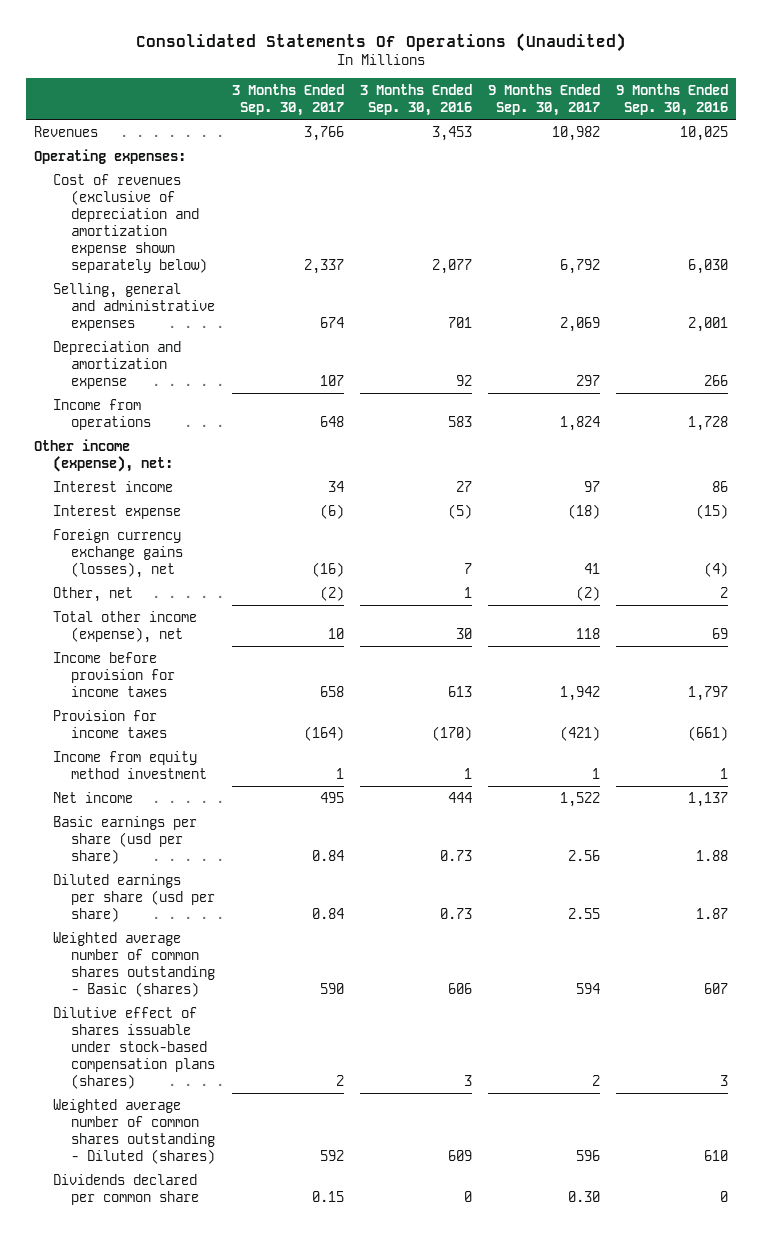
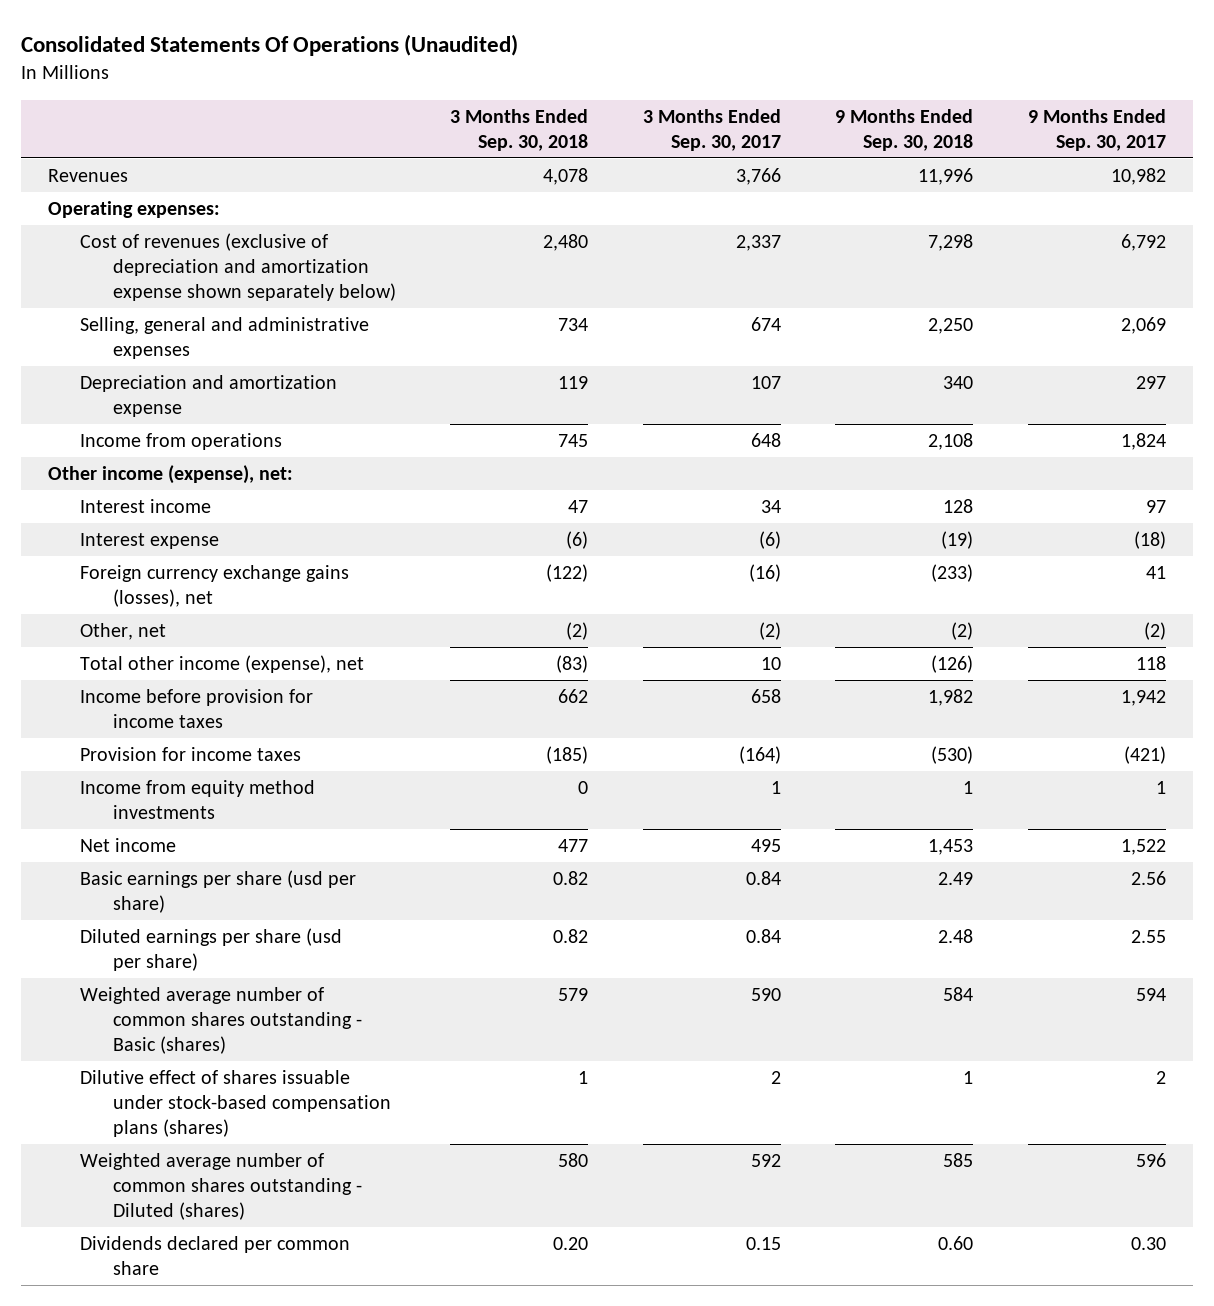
[359,83,472,116] 3 Months Ended Sep. 30, 2016 -> none
[615,83,728,116] 9 Months Ended Sep. 30, 2016 -> none
none -> [450,108,589,151] 3 Months Ended Sep. 30, 2018
none -> [835,108,974,151] 9 Months Ended Sep. 30, 2018
[52,750,208,779] Income from equity method investment -> [80,780,316,820] Income from equity method investments

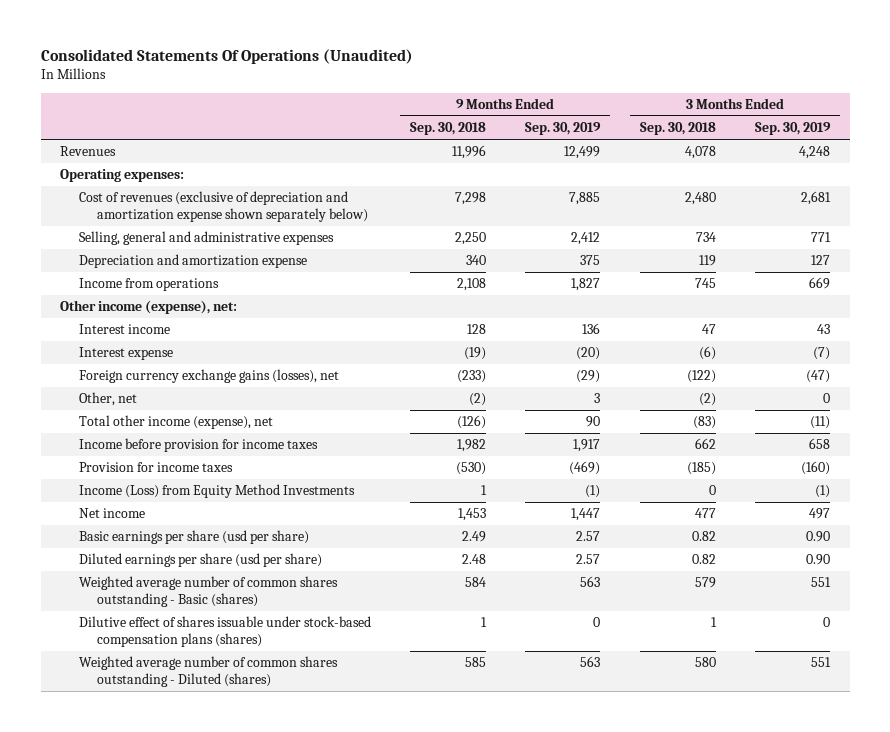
[642,108,781,151] 3 Months Ended Sep. 30, 2017 -> none
[1027,108,1166,151] 9 Months Ended Sep. 30, 2017 -> none
none -> [525,122,602,136] Sep. 30, 2019
none -> [755,122,832,136] Sep. 30, 2019
[80,780,316,820] Income from equity method investments -> [78,484,355,499] Income (Loss) from Equity Method Investments
[80,1236,351,1276] Dividends declared per common share -> none

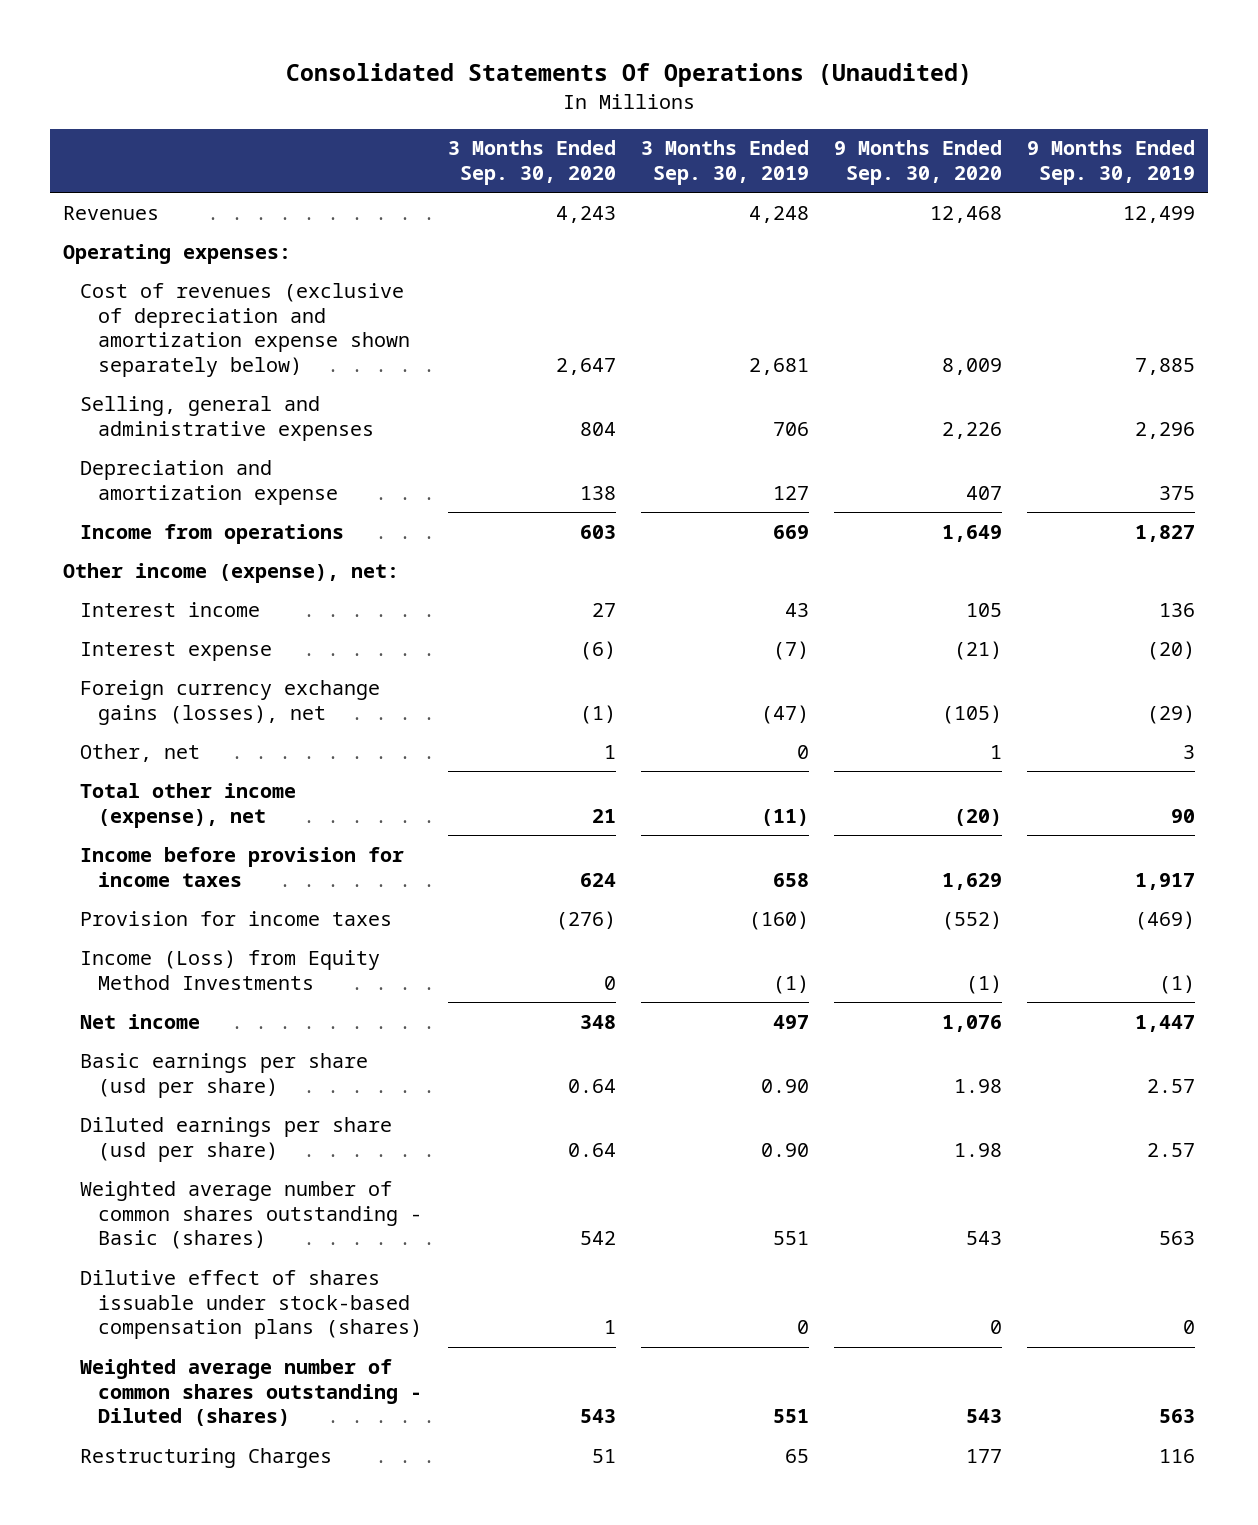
[410,122,487,136] Sep. 30, 2018 -> none
[639,122,716,136] Sep. 30, 2018 -> none
none -> [447,140,616,186] 3 Months Ended Sep. 30, 2020
none -> [834,140,1003,186] 9 Months Ended Sep. 30, 2020
[571,232,601,246] 2,412 -> [1135,421,1196,439] 2,296
[811,232,832,243] 771 -> [772,421,809,436] 706
none -> [80,1447,333,1468] Restructuring Charges

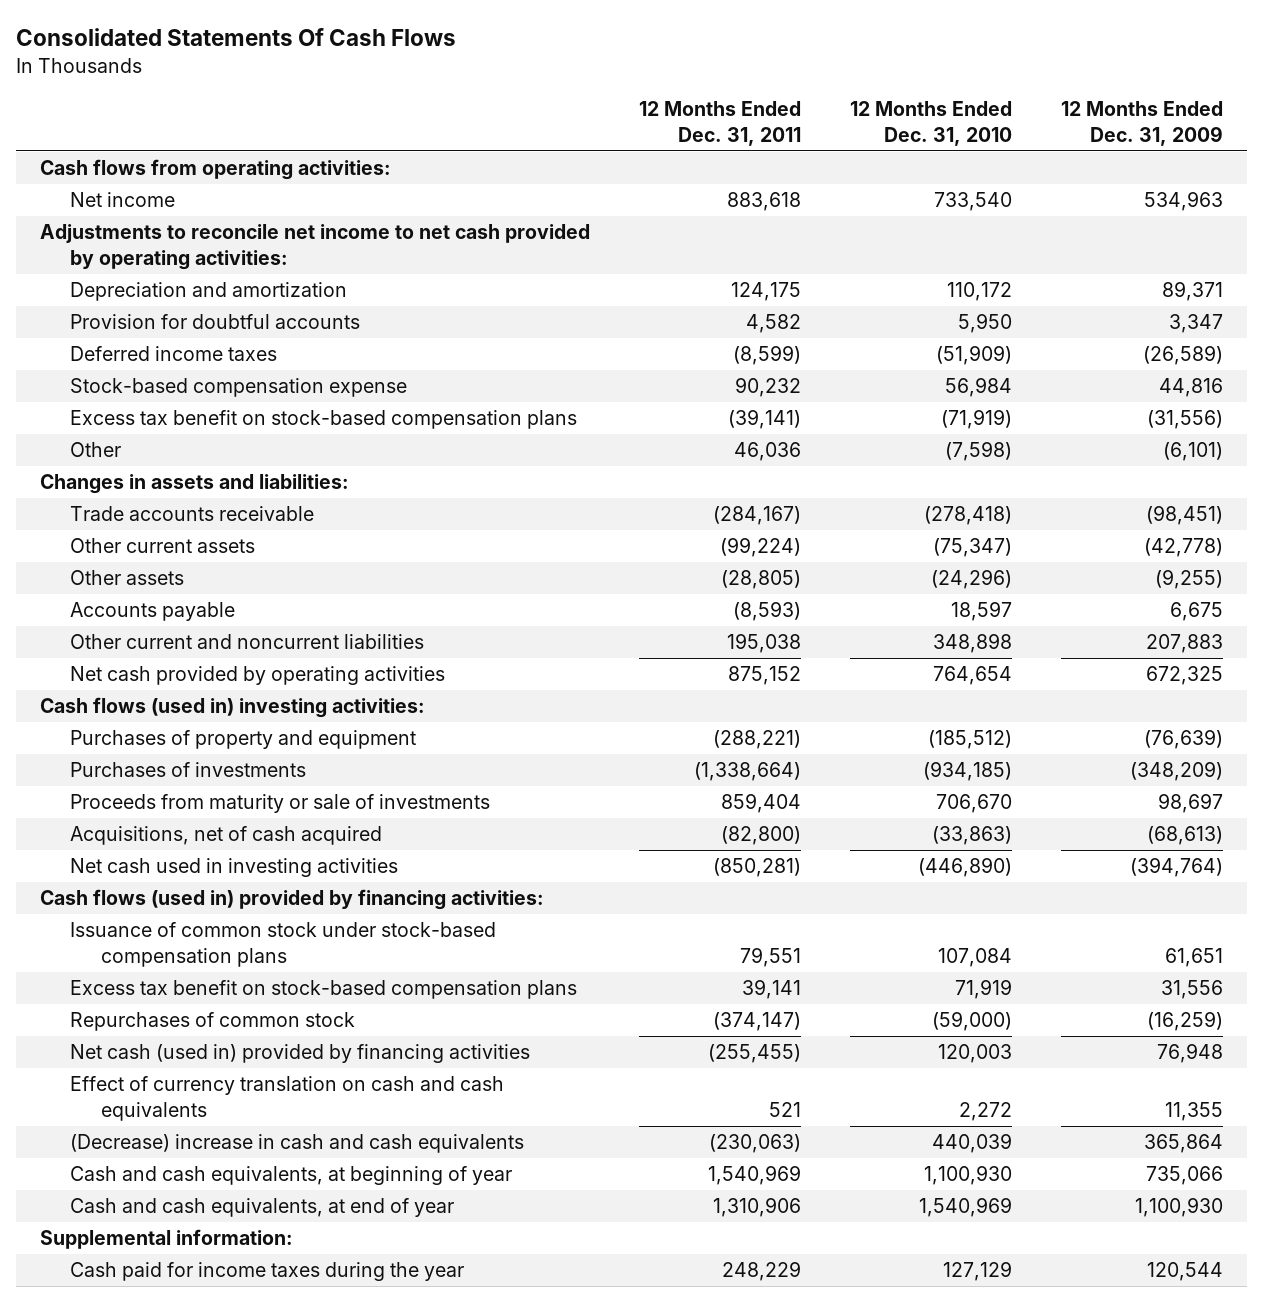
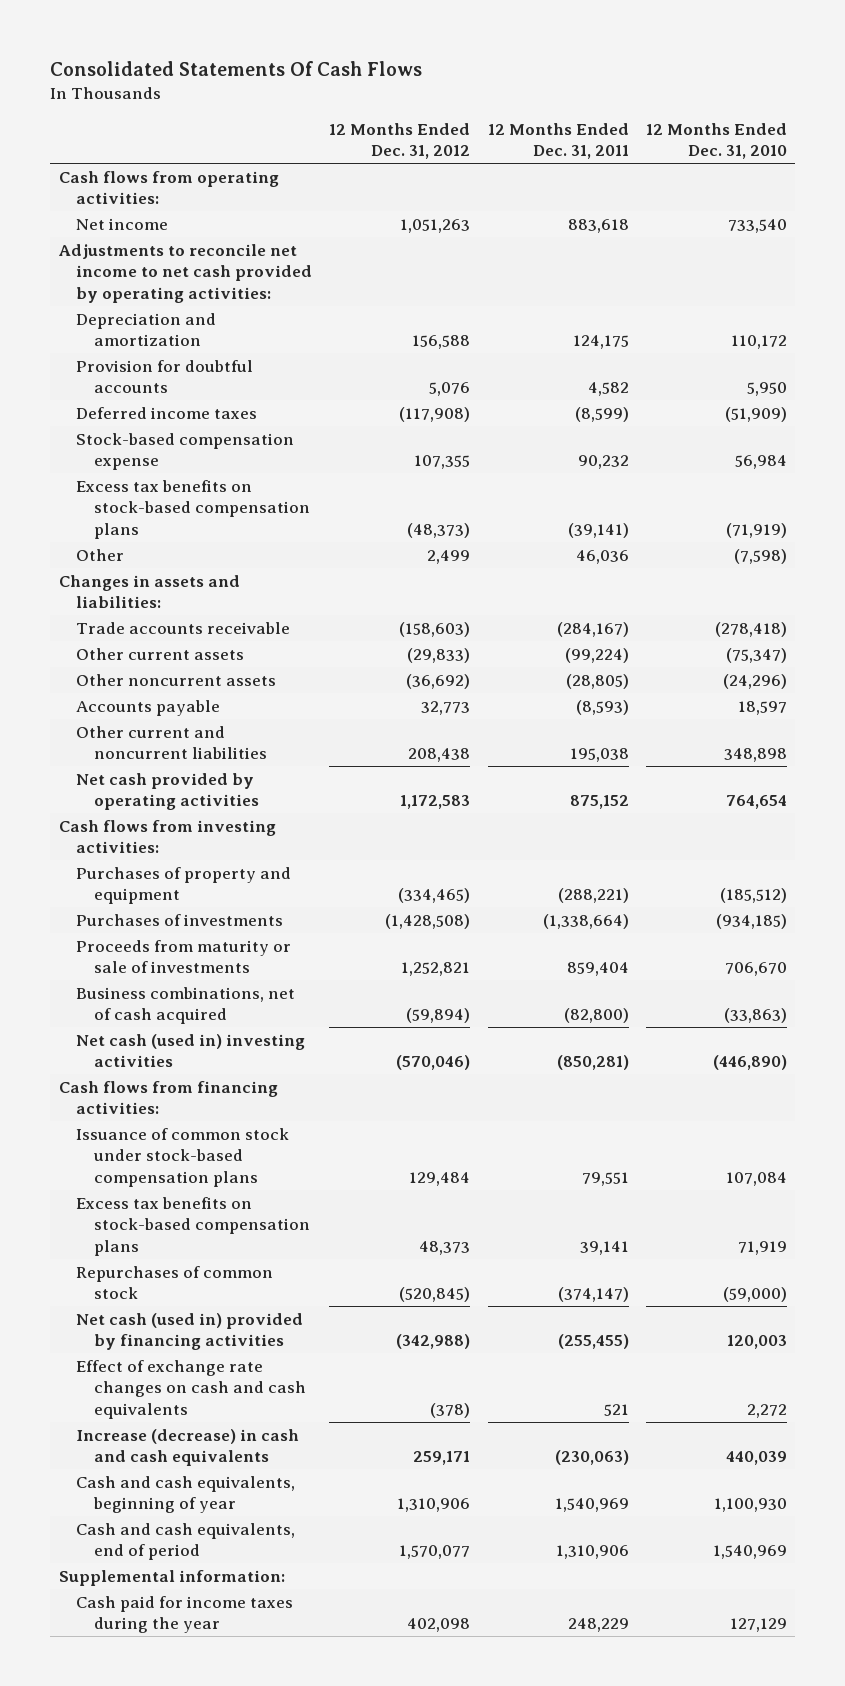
[1061,101,1224,146] 12 Months Ended Dec. 31, 2009 -> none
none -> [329,122,471,160] 12 Months Ended Dec. 31, 2012
[70,410,578,430] Excess tax benefit on stock-based compensation plans -> [76,479,310,539] Excess tax benefits on stock-based compensation plans
[70,570,185,586] Other assets -> [76,673,277,686] Other noncurrent assets
[40,697,426,719] Cash flows (used in) investing activities: -> [58,819,276,854] Cash flows from investing activities:
[70,826,383,846] Acquisitions, net of cash acquired -> [76,986,296,1025] Business combinations, net of cash acquired
[70,858,399,878] Net cash used in investing activities -> [76,1033,306,1068] Net cash (used in) investing activities
[40,889,545,911] Cash flows (used in) provided by financing activities: -> [58,1080,278,1115] Cash flows from financing activities:
[70,980,578,1000] Excess tax benefit on stock-based compensation plans -> [76,1196,310,1256] Excess tax benefits on stock-based compensation plans
[70,1076,505,1121] Effect of currency translation on cash and cash equivalents -> [76,1359,306,1419] Effect of exchange rate changes on cash and cash equivalents
[70,1134,525,1154] (Decrease) increase in cash and cash equivalents -> [76,1428,300,1467] Increase (decrease) in cash and cash equivalents
[70,1166,513,1186] Cash and cash equivalents, at beginning of year -> [76,1475,296,1514] Cash and cash equivalents, beginning of year
[70,1198,455,1218] Cash and cash equivalents, at end of year -> [76,1522,296,1561] Cash and cash equivalents, end of period

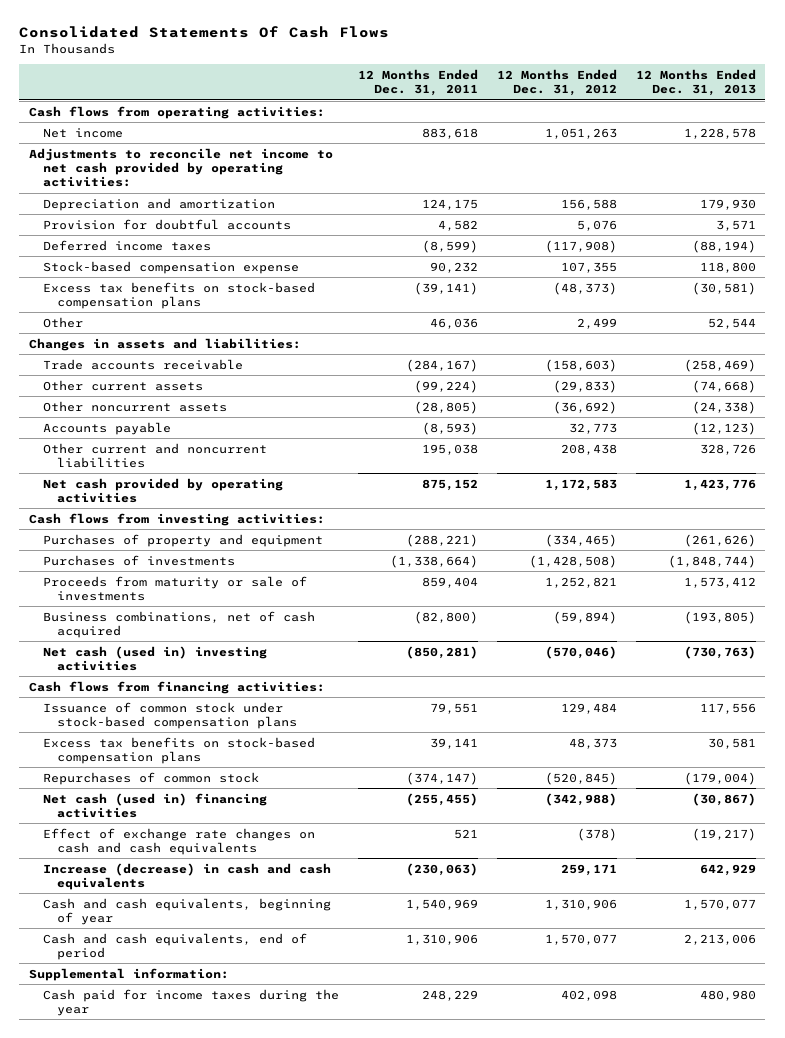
[645,122,787,160] 12 Months Ended Dec. 31, 2010 -> none
none -> [635,68,756,97] 12 Months Ended Dec. 31, 2013
[76,1312,304,1351] Net cash (used in) provided by financing activities -> [42,792,267,818] Net cash (used in) financing activities

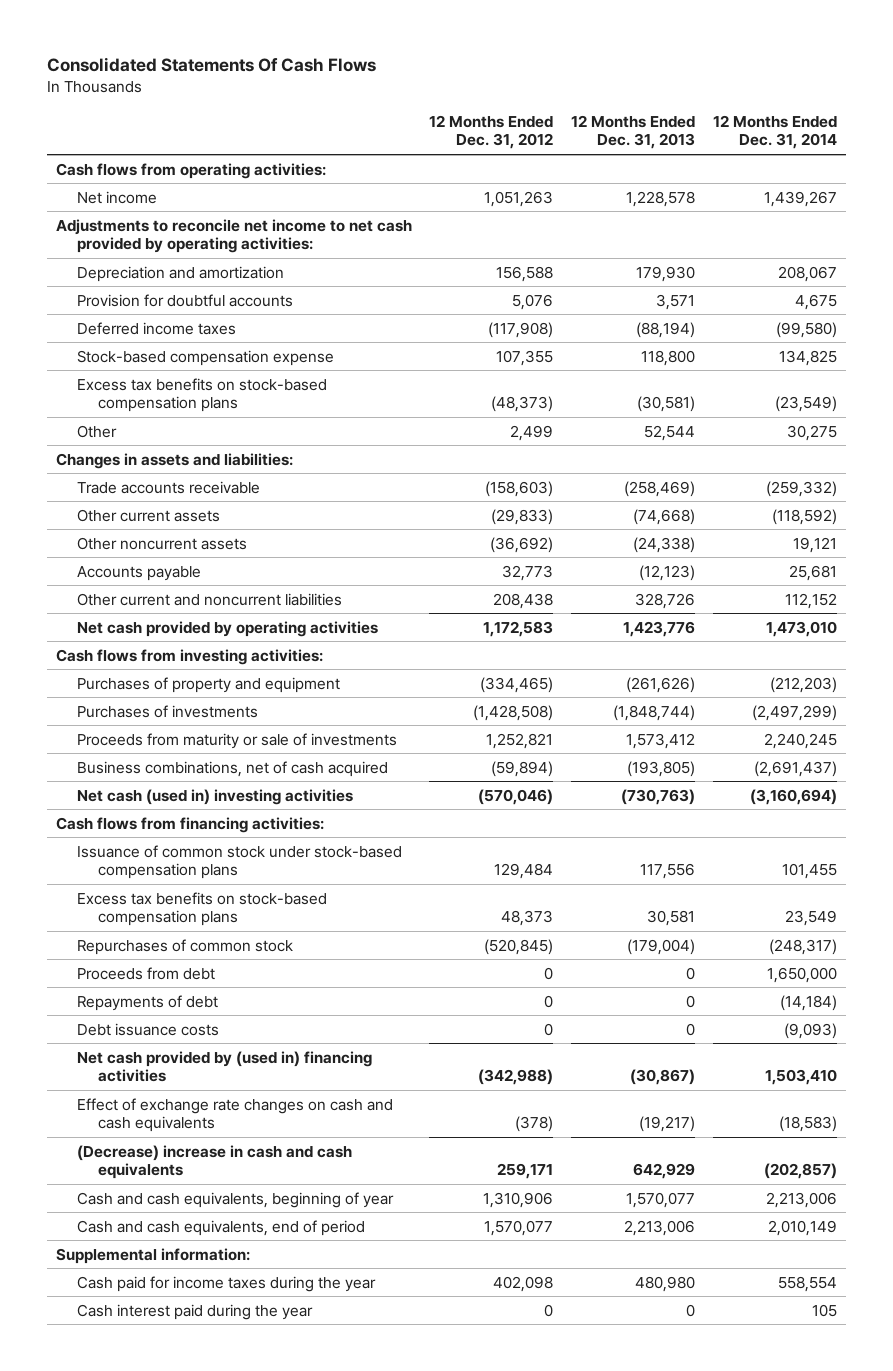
[357,68,478,97] 12 Months Ended Dec. 31, 2011 -> none
none -> [712,114,837,150] 12 Months Ended Dec. 31, 2014
none -> [76,966,215,980] Proceeds from debt
none -> [76,994,218,1011] Repayments of debt
none -> [76,1022,219,1036] Debt issuance costs
[42,792,267,818] Net cash (used in) financing activities -> [76,1050,372,1083] Net cash provided by (used in) financing activities
[42,862,331,890] Increase (decrease) in cash and cash equivalents -> [76,1144,352,1180] (Decrease) increase in cash and cash equivalents
none -> [76,1303,313,1320] Cash interest paid during the year

